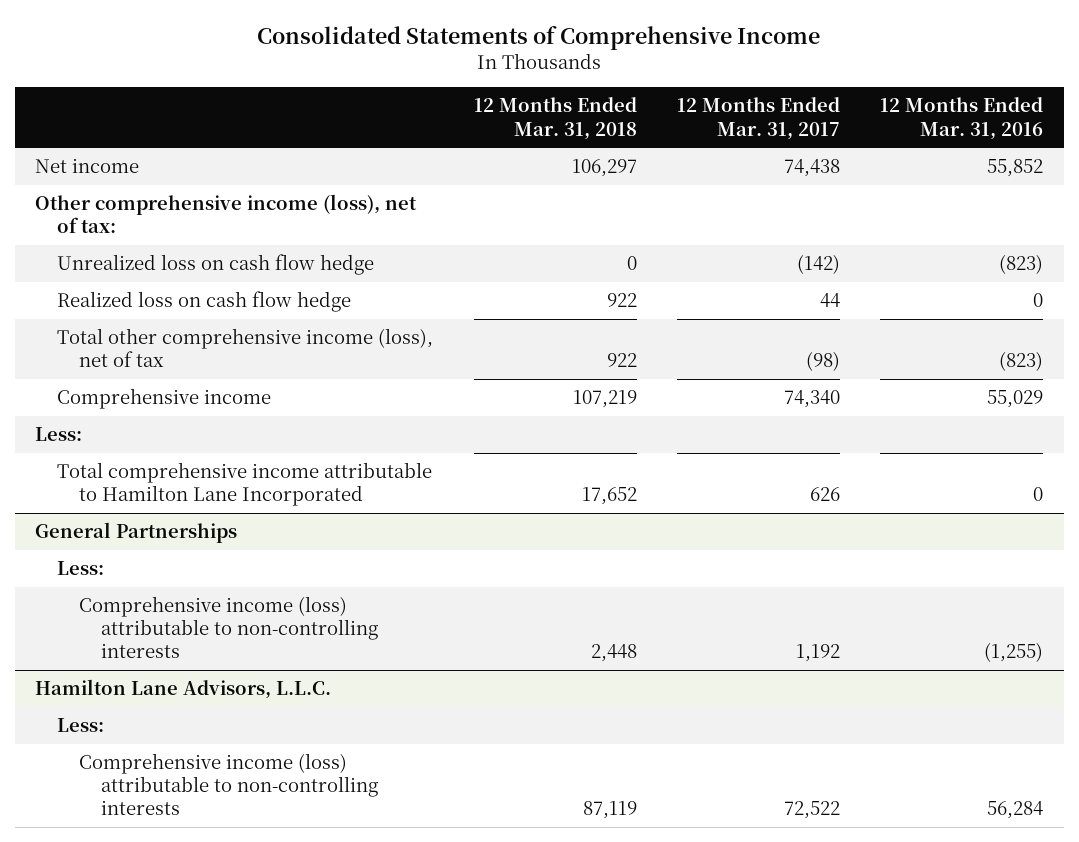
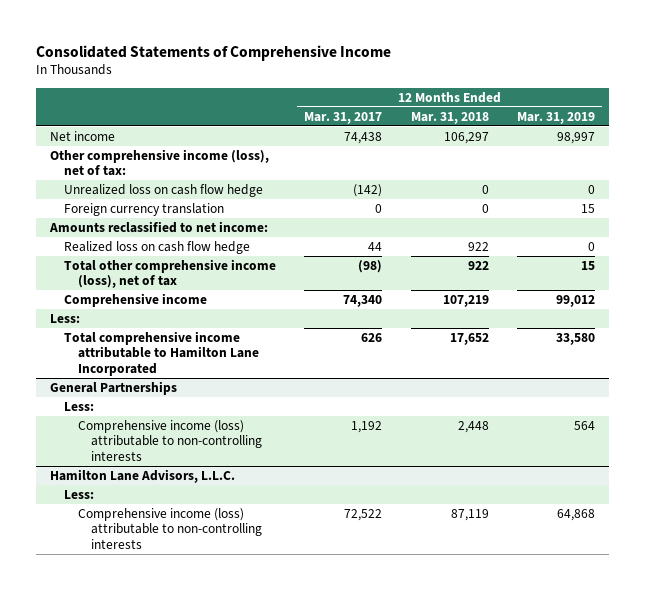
[880,97,1044,140] 12 Months Ended Mar. 31, 2016 -> none
none -> [517,111,596,124] Mar. 31, 2019
none -> [63,202,224,216] Foreign currency translation
none -> [49,220,269,233] Amounts reclassified to net income:

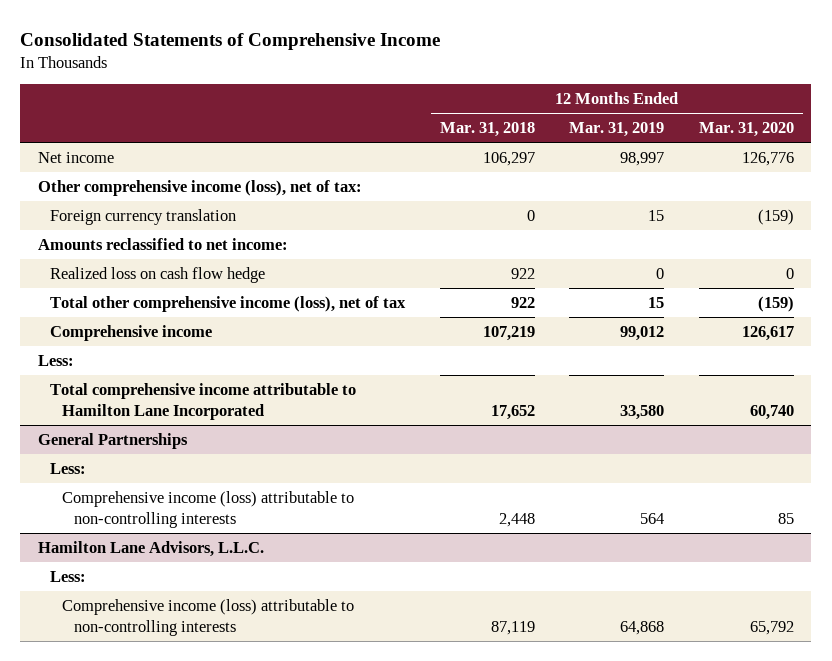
[304,111,383,124] Mar. 31, 2017 -> none
none -> [699,122,795,138] Mar. 31, 2020
[63,183,263,197] Unrealized loss on cash flow hedge -> none

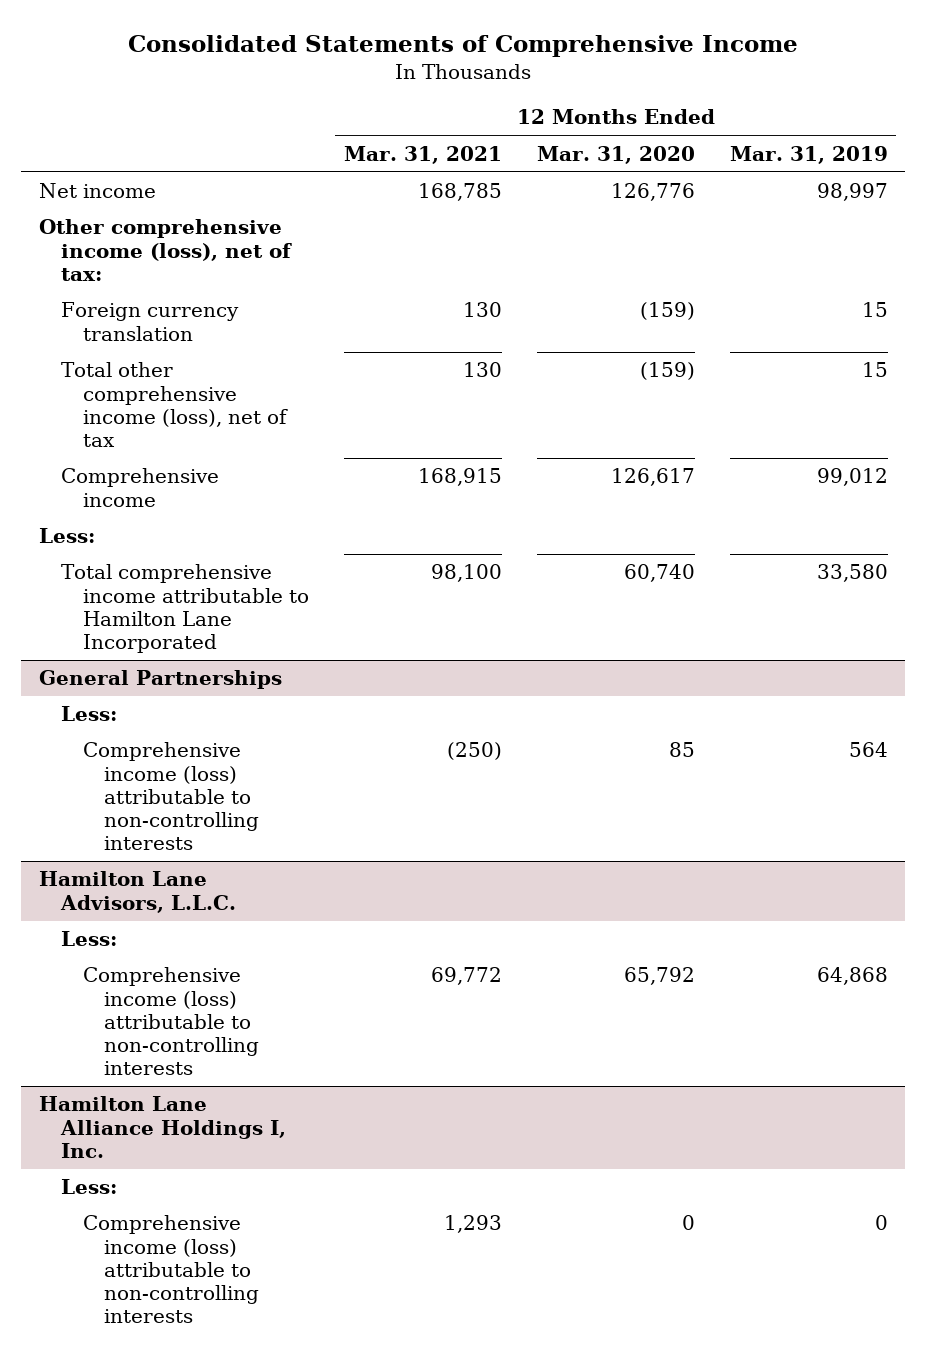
[439,122,535,138] Mar. 31, 2018 -> none
none -> [343,145,502,164] Mar. 31, 2021
[37,237,288,250] Amounts reclassified to net income: -> none
[49,266,265,283] Realized loss on cash flow hedge -> none
none -> [39,1096,286,1158] Hamilton Lane Alliance Holdings I, Inc.
none -> [60,1179,117,1195] Less:
none -> [82,1215,260,1324] Comprehensive income (loss) attributable to non-controlling interests

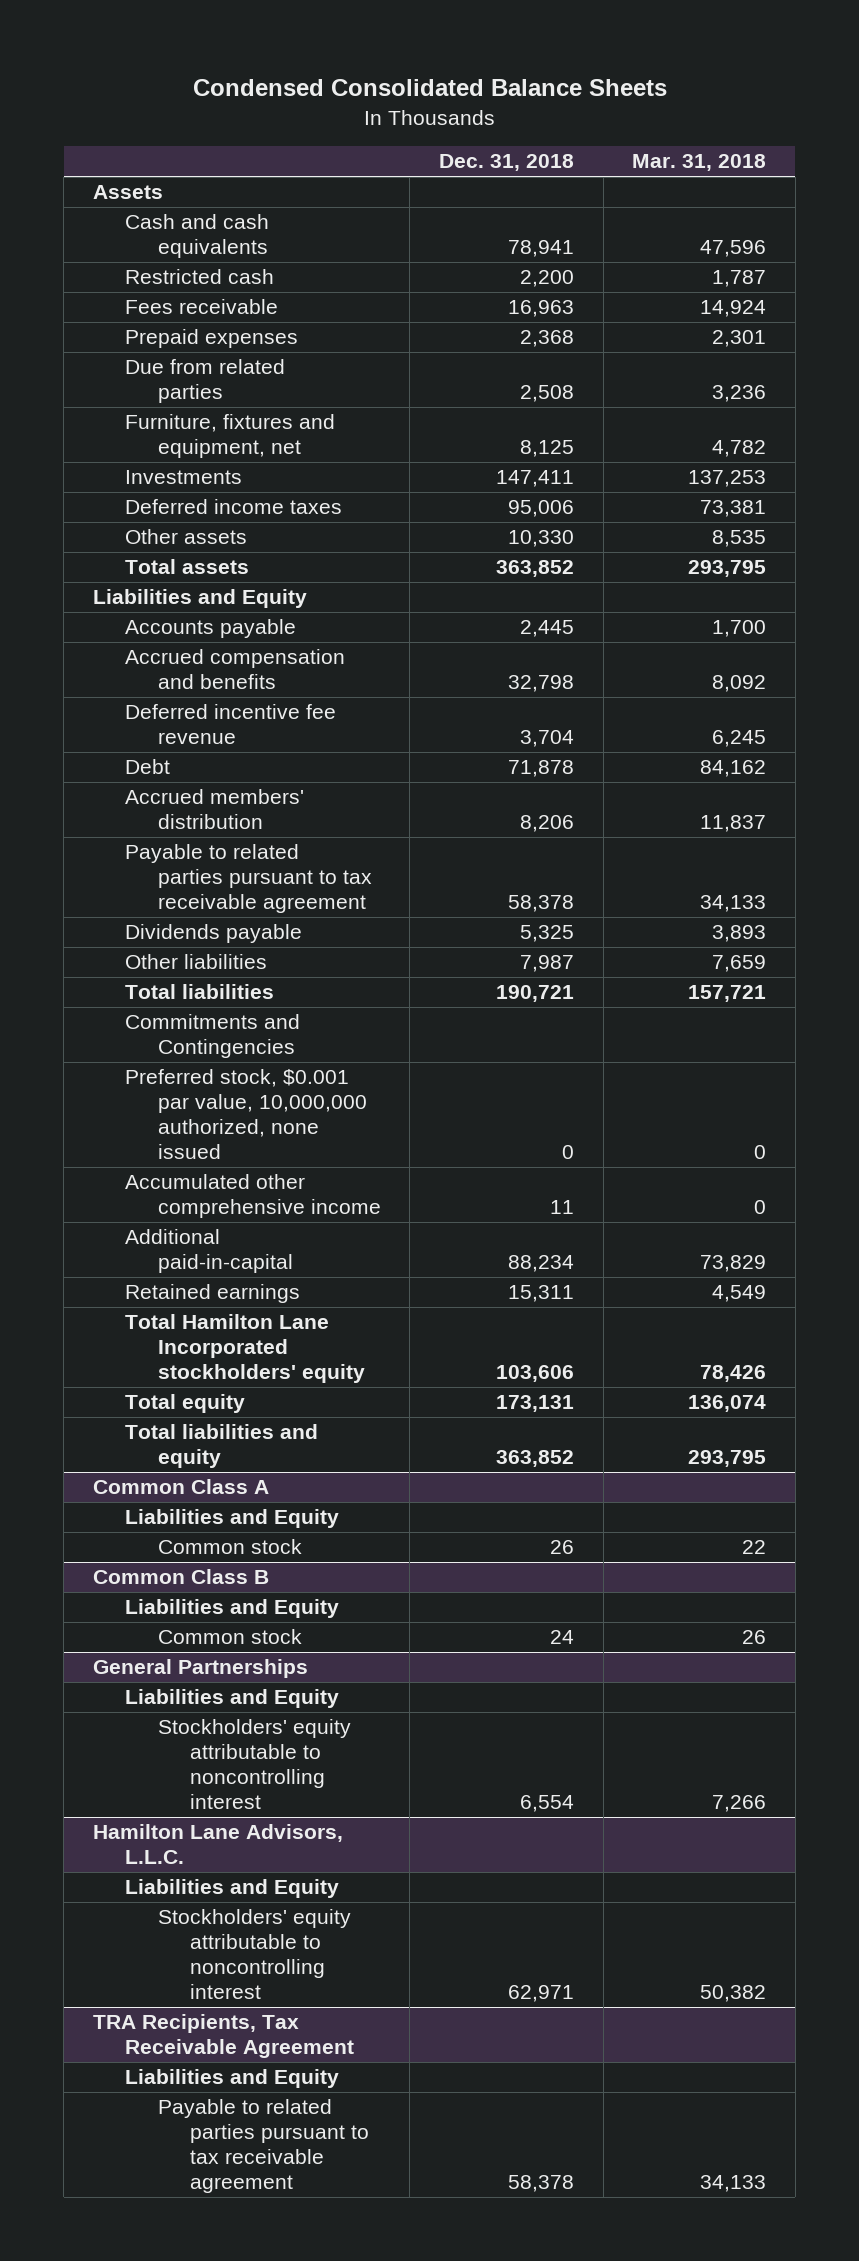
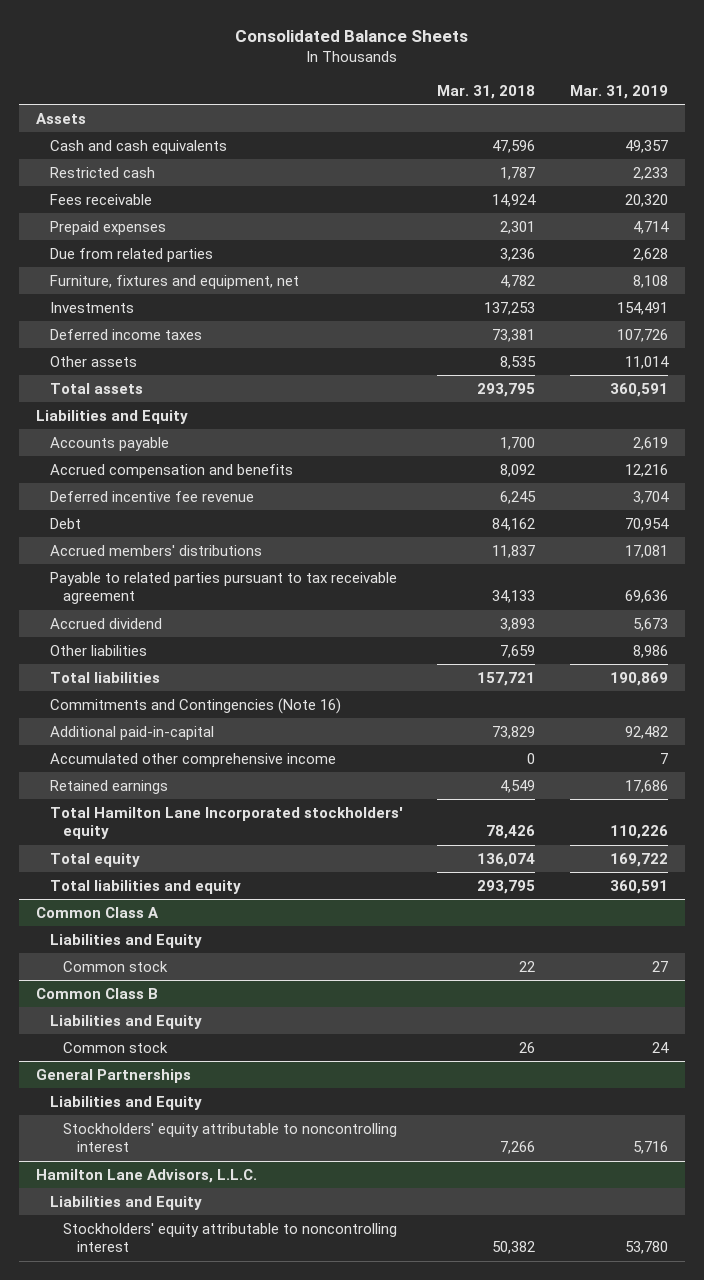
[192,79,667,97] Condensed Consolidated Balance Sheets -> [235,30,469,43] Consolidated Balance Sheets
[438,154,574,172] Dec. 31, 2018 -> none
none -> [570,85,669,100] Mar. 31, 2019
[125,789,305,830] Accrued members' distribution -> [49,544,262,556] Accrued members' distributions
[125,924,303,944] Dividends payable -> [49,617,162,629] Accrued dividend
[125,1069,367,1159] Preferred stock, $0.001 par value, 10,000,000 authorized, none issued -> none
[125,1014,301,1059] Commitments and Contingencies -> [49,697,341,714] Commitments and Contingencies (Note 16)
[125,1174,381,1219] Accumulated other comprehensive income -> [49,752,336,767] Accumulated other comprehensive income
[92,2014,355,2059] TRA Recipients, Tax Receivable Agreement -> none
[125,2069,340,2089] Liabilities and Equity -> none
[157,2099,369,2193] Payable to related parties pursuant to tax receivable agreement -> none

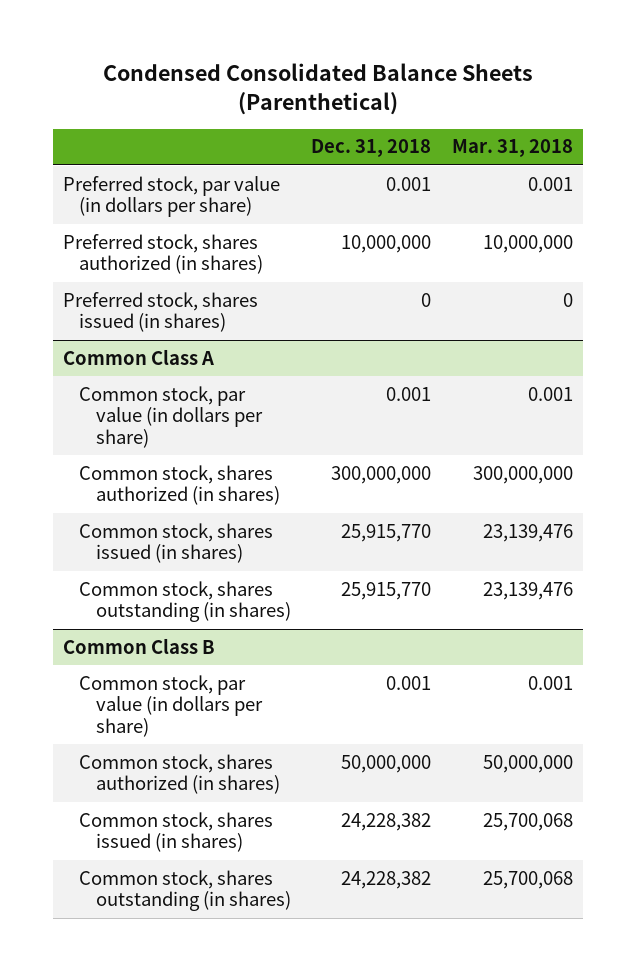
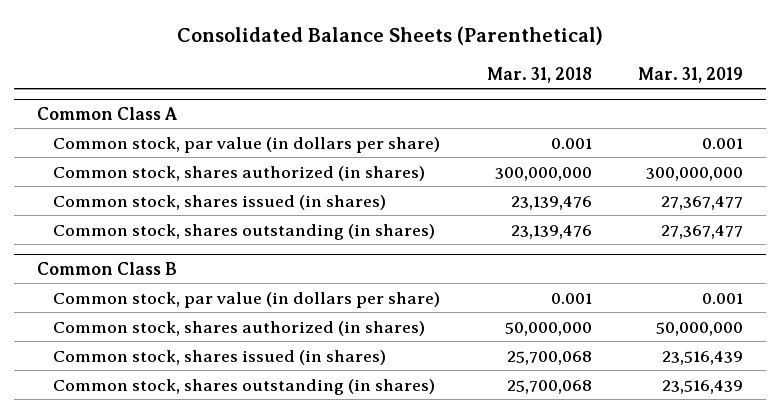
[102,63,533,116] Condensed Consolidated Balance Sheets (Parenthetical) -> [176,25,603,45] Consolidated Balance Sheets (Parenthetical)
[311,139,432,158] Dec. 31, 2018 -> none
none -> [637,66,743,83] Mar. 31, 2019
[62,175,280,218] Preferred stock, par value (in dollars per share) -> none
[62,233,264,275] Preferred stock, shares authorized (in shares) -> none
[62,291,258,333] Preferred stock, shares issued (in shares) -> none

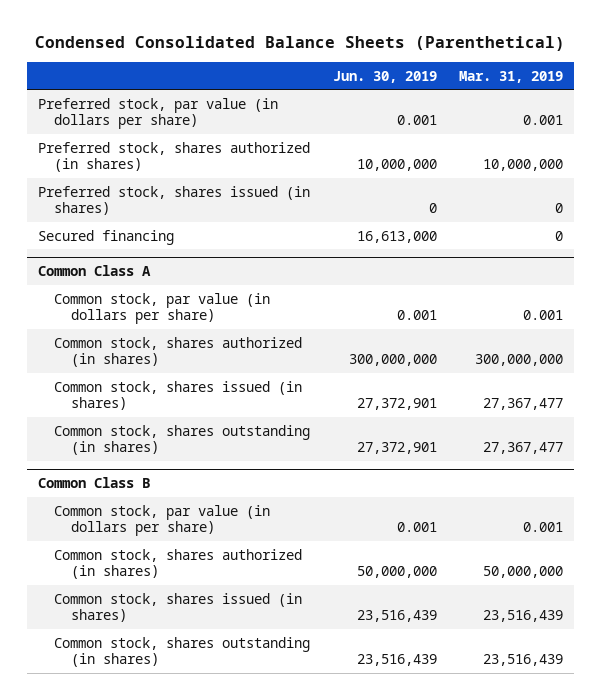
[176,25,603,45] Consolidated Balance Sheets (Parenthetical) -> [35,36,566,52] Condensed Consolidated Balance Sheets (Parenthetical)
[486,66,592,83] Mar. 31, 2018 -> none
none -> [332,70,437,83] Jun. 30, 2019
none -> [37,97,278,130] Preferred stock, par value (in dollars per share)
none -> [37,141,310,173] Preferred stock, shares authorized (in shares)
none -> [37,185,310,216] Preferred stock, shares issued (in shares)
none -> [37,229,174,245] Secured financing

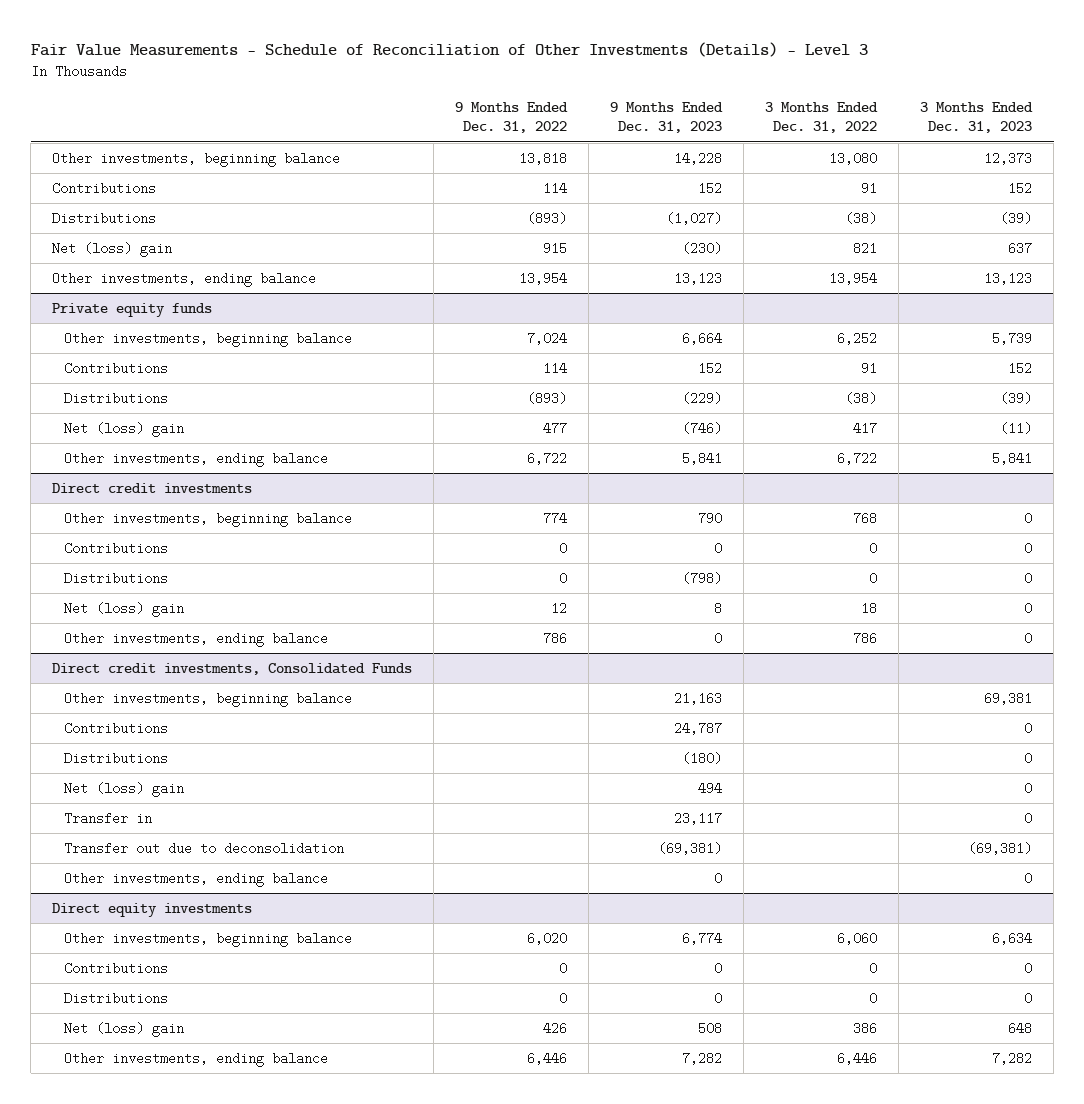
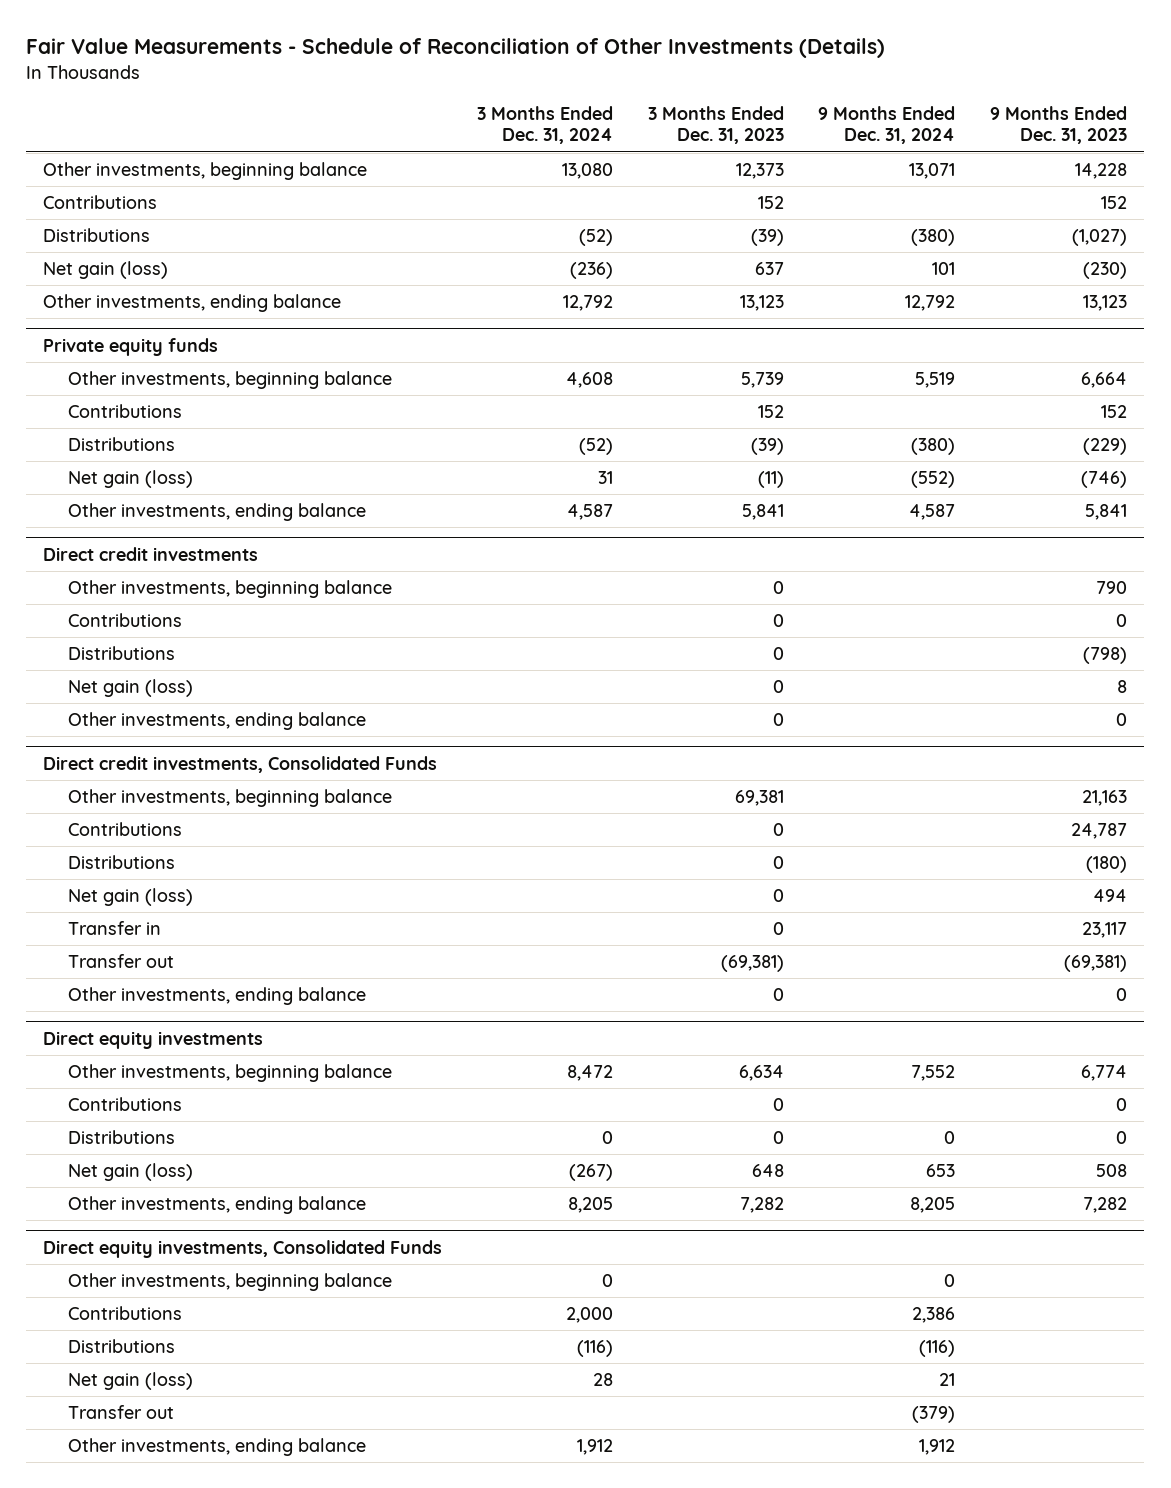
[30,41,868,57] Fair Value Measurements - Schedule of Reconciliation of Other Investments (Details) - Level 3 -> [26,38,886,59] Fair Value Measurements - Schedule of Reconciliation of Other Investments (Details)
[455,101,569,134] 9 Months Ended Dec. 31, 2022 -> none
[765,101,879,134] 3 Months Ended Dec. 31, 2022 -> none
none -> [477,106,614,145] 3 Months Ended Dec. 31, 2024
none -> [818,106,956,145] 9 Months Ended Dec. 31, 2024
[52,241,173,257] Net (loss) gain -> [43,261,169,280] Net gain (loss)
[64,421,185,437] Net (loss) gain -> [67,470,193,489] Net gain (loss)
[64,601,185,617] Net (loss) gain -> [67,679,193,698] Net gain (loss)
[64,781,185,797] Net (loss) gain -> [67,888,193,907] Net gain (loss)
[64,841,345,855] Transfer out due to deconsolidation -> [67,954,174,969] Transfer out
[64,1021,185,1037] Net (loss) gain -> [67,1163,193,1182] Net gain (loss)
none -> [43,1239,443,1258] Direct equity investments, Consolidated Funds
none -> [67,1273,392,1292] Other investments, beginning balance
none -> [67,1306,182,1321] Contributions
none -> [67,1339,175,1354] Distributions
none -> [67,1372,193,1391] Net gain (loss)
none -> [67,1405,174,1420] Transfer out
none -> [67,1438,366,1457] Other investments, ending balance

